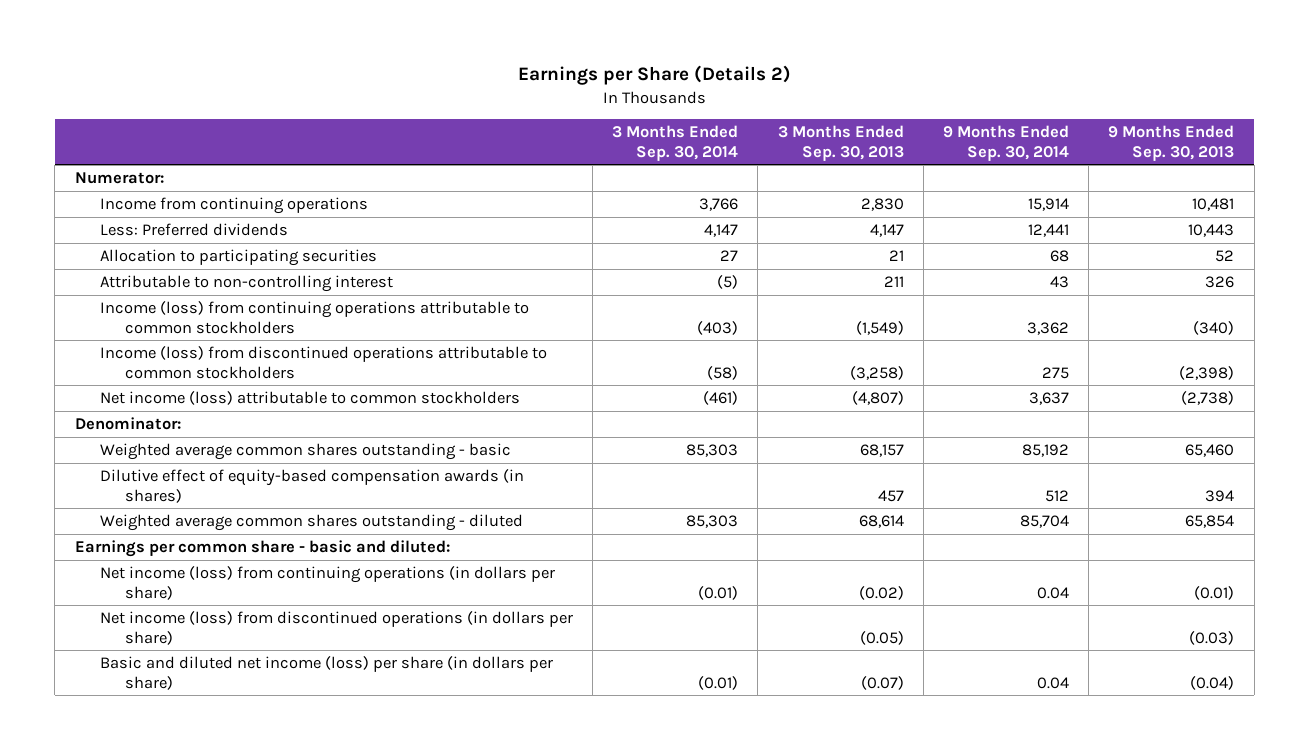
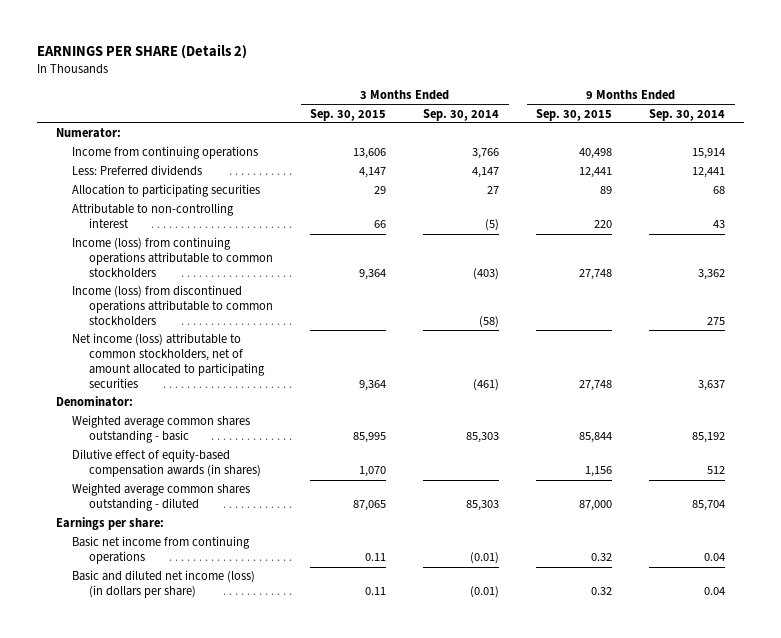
[517,65,791,86] Earnings per Share (Details 2) -> [36,44,247,60] EARNINGS PER SHARE (Details 2)
[777,125,904,161] 3 Months Ended Sep. 30, 2013 -> none
[1108,125,1235,161] 9 Months Ended Sep. 30, 2013 -> none
none -> [310,108,387,121] Sep. 30, 2015
none -> [536,108,613,121] Sep. 30, 2015
[99,390,520,405] Net income (loss) attributable to common stockholders -> [72,333,266,389] Net income (loss) attributable to common stockholders, net of amount allocated to participating securities
[99,610,573,645] Net income (loss) from discontinued operations (in dollars per share) -> none
[74,539,450,557] Earnings per common share - basic and diluted: -> [55,517,164,531] Earnings per share:
[99,565,555,600] Net income (loss) from continuing operations (in dollars per share) -> [72,536,251,565] Basic net income from continuing operations
[99,655,553,690] Basic and diluted net income (loss) per share (in dollars per share) -> [72,570,256,599] Basic and diluted net income (loss) (in dollars per share)

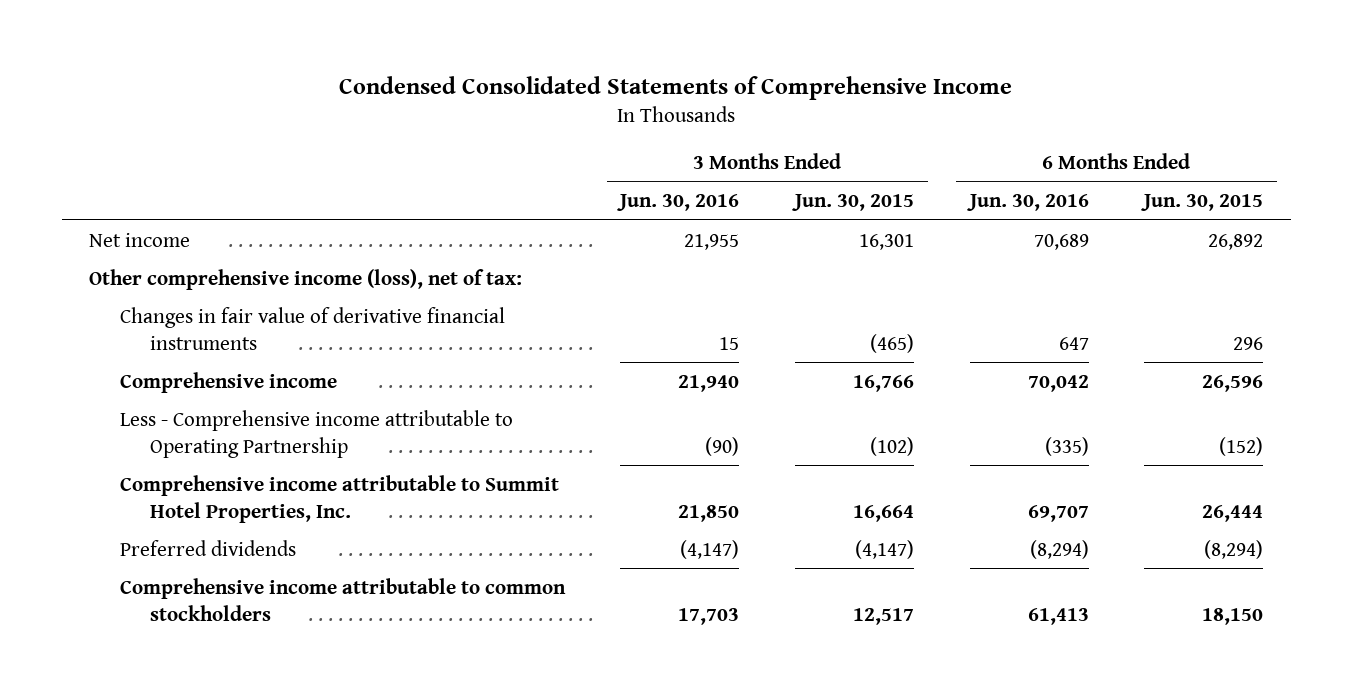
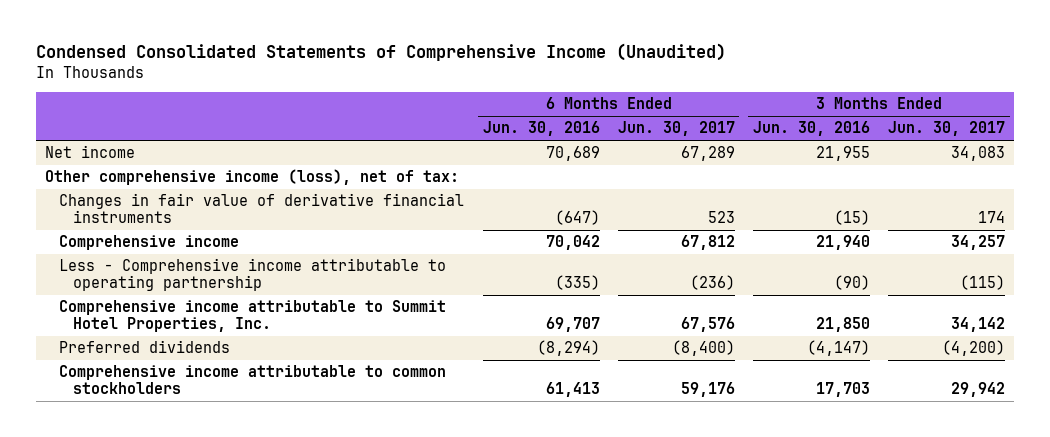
[339,76,1013,101] Condensed Consolidated Statements of Comprehensive Income -> [36,43,727,62] Condensed Consolidated Statements of Comprehensive Income (Unaudited)
[792,194,915,212] Jun. 30, 2015 -> none
[1141,194,1264,212] Jun. 30, 2015 -> none
none -> [617,121,735,137] Jun. 30, 2017
none -> [888,121,1006,137] Jun. 30, 2017
[719,336,740,350] 15 -> [833,209,870,225] (15)
[1058,336,1089,350] 647 -> [554,209,600,225] (647)
[119,409,513,458] Less - Comprehensive income attributable to Operating Partnership -> [59,258,447,291] Less - Comprehensive income attributable to operating partnership

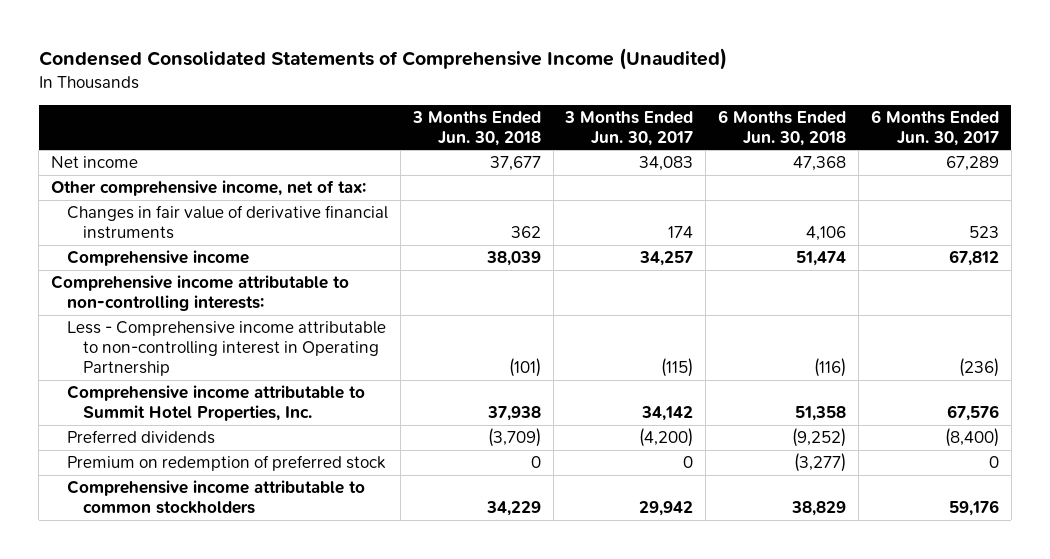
[482,121,600,137] Jun. 30, 2016 -> none
[752,121,870,137] Jun. 30, 2016 -> none
none -> [411,110,541,146] 3 Months Ended Jun. 30, 2018
none -> [718,109,847,146] 6 Months Ended Jun. 30, 2018
[45,169,460,186] Other comprehensive income (loss), net of tax: -> [51,180,367,197] Other comprehensive income, net of tax:
none -> [51,275,350,312] Comprehensive income attributable to non-controlling interests:
[59,258,447,291] Less - Comprehensive income attributable to operating partnership -> [66,321,386,377] Less - Comprehensive income attributable to non-controlling interest in Operating Partnership
none -> [66,455,386,472] Premium on redemption of preferred stock

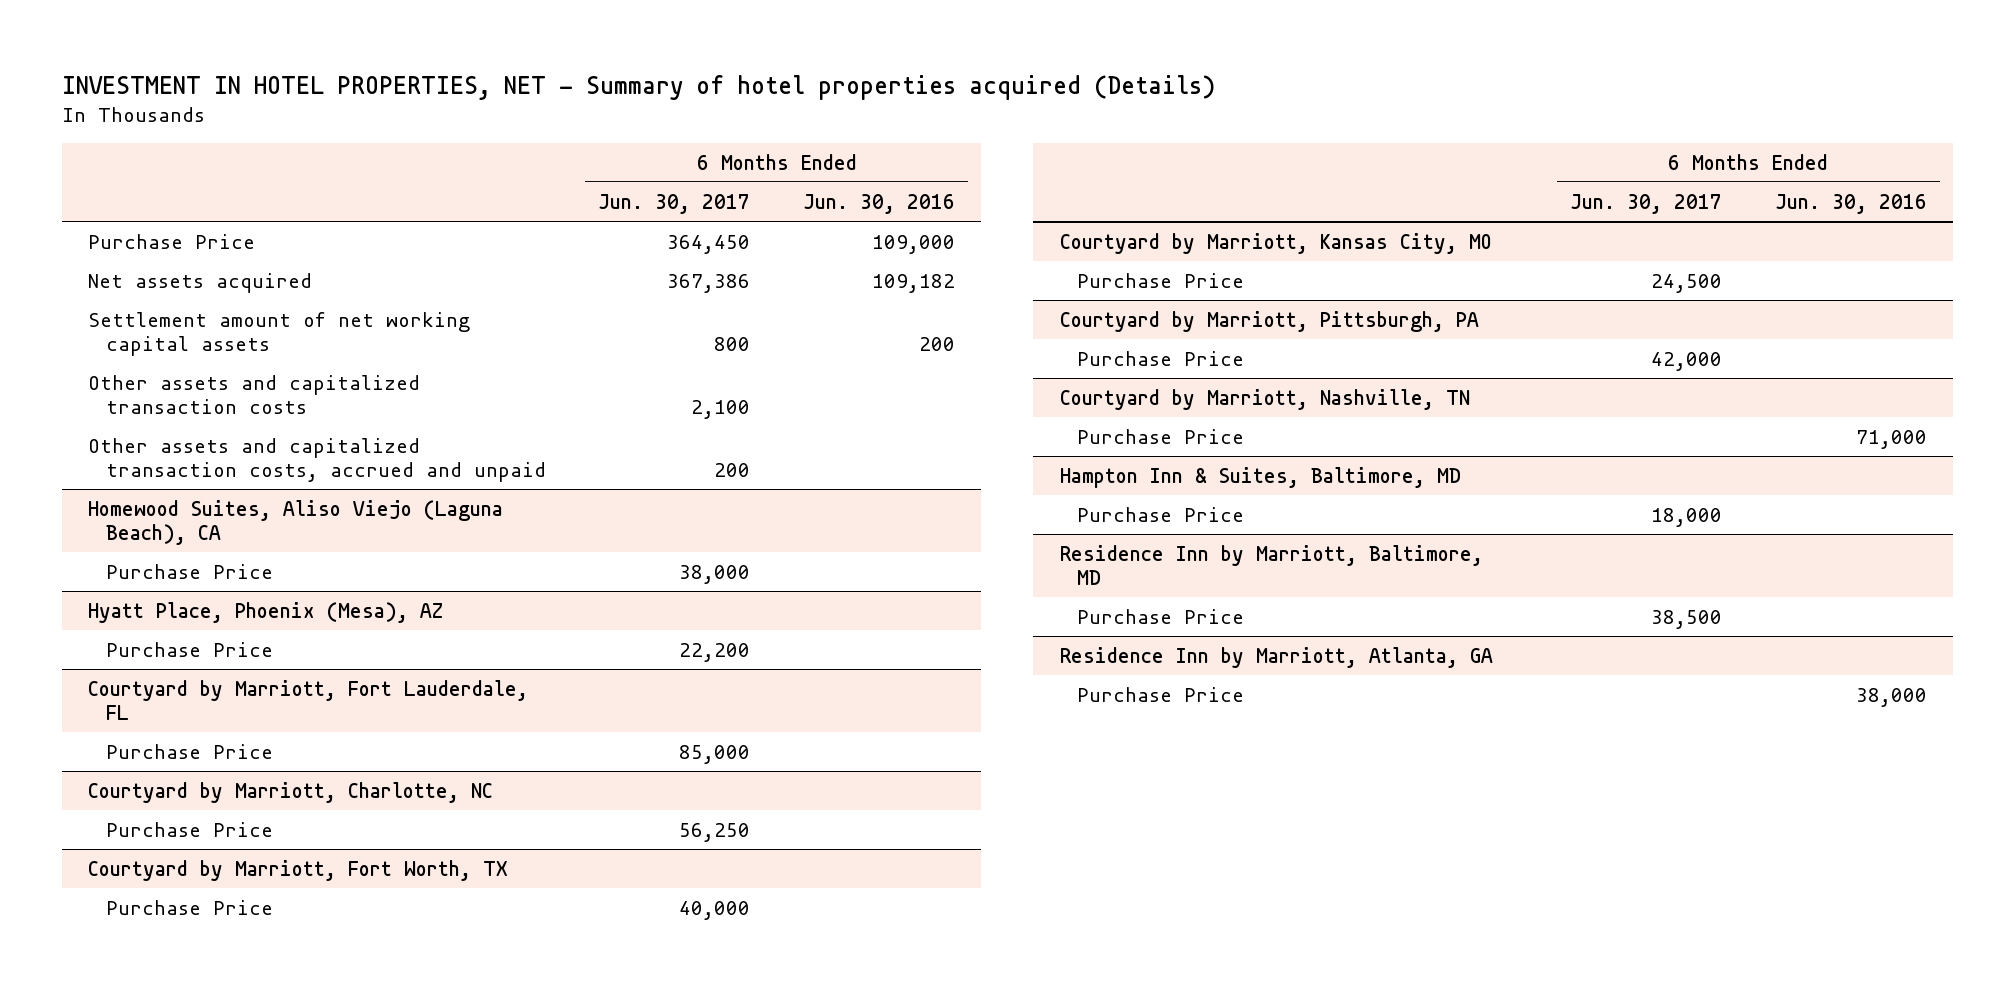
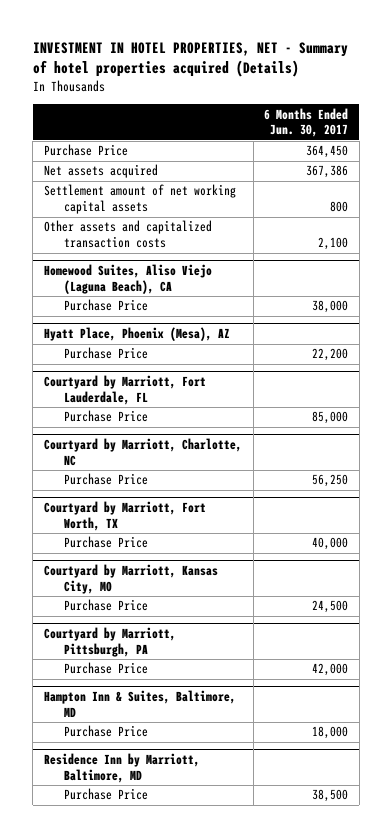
[803,193,956,214] Jun. 30, 2016 -> none
[88,437,546,482] Other assets and capitalized transaction costs, accrued and unpaid -> none
[1059,388,1470,410] Courtyard by Marriott, Nashville, TN -> none
[1077,428,1245,444] Purchase Price -> none
[1059,646,1493,668] Residence Inn by Marriott, Atlanta, GA -> none
[1077,686,1245,702] Purchase Price -> none

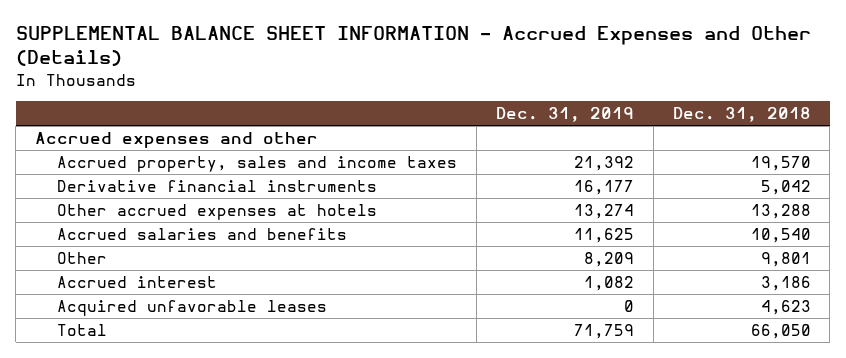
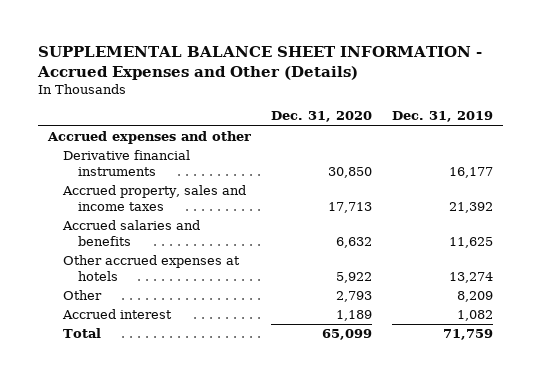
[672,107,811,123] Dec. 31, 2018 -> none
none -> [270,111,372,123] Dec. 31, 2020
[56,156,457,173] Accrued property, sales and income taxes -> [62,185,247,211] Accrued property, sales and income taxes
[56,204,377,221] Other accrued expenses at hotels -> [63,255,241,281] Other accrued expenses at hotels
[56,300,327,317] Acquired unfavorable leases -> none

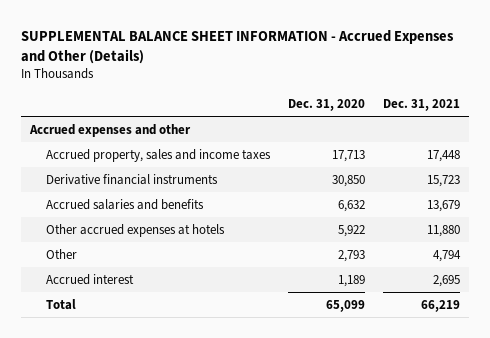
[391,111,493,123] Dec. 31, 2019 -> none
none -> [383,98,461,111] Dec. 31, 2021
[63,150,191,176] Derivative financial instruments -> [45,173,218,185] Derivative financial instruments

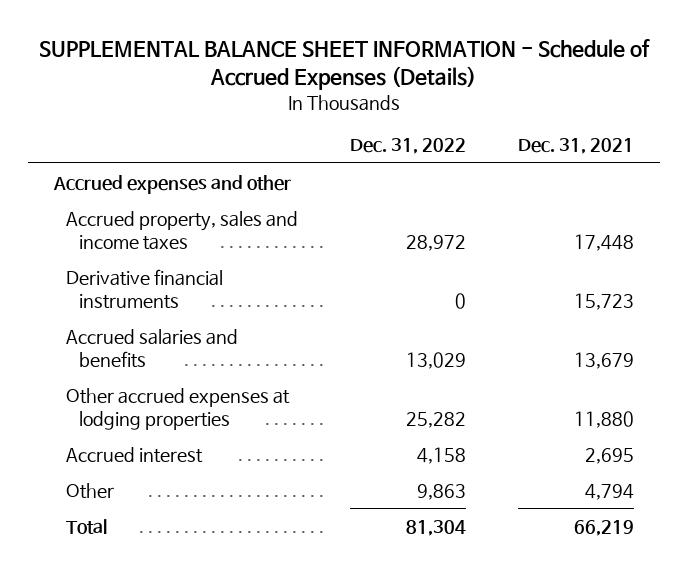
[20,29,454,64] SUPPLEMENTAL BALANCE SHEET INFORMATION - Accrued Expenses and Other (Details) -> [38,38,650,91] SUPPLEMENTAL BALANCE SHEET INFORMATION - Schedule of Accrued Expenses (Details)
[288,98,366,111] Dec. 31, 2020 -> none
none -> [350,138,467,155] Dec. 31, 2022
[45,223,225,237] Other accrued expenses at hotels -> [66,387,291,430] Other accrued expenses at lodging properties
[45,248,77,259] Other -> [66,482,115,499] Other

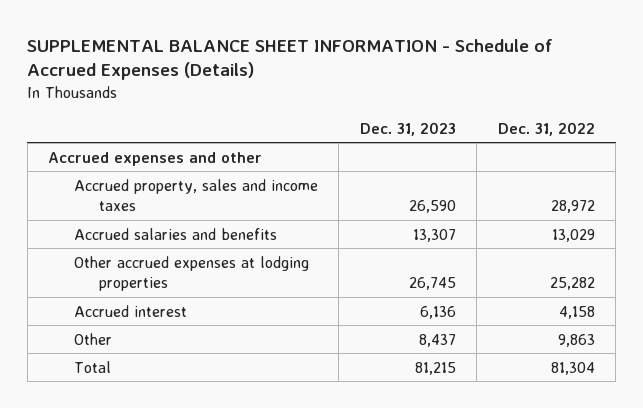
[518,138,635,155] Dec. 31, 2021 -> none
none -> [359,121,456,136] Dec. 31, 2023
[66,268,224,309] Derivative financial instruments -> none

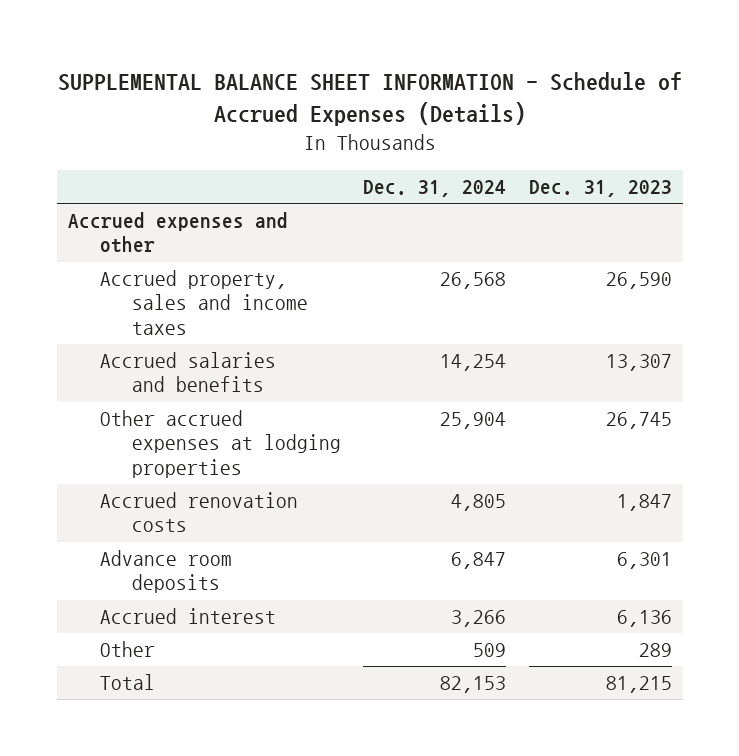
[497,121,595,136] Dec. 31, 2022 -> none
none -> [363,180,507,198] Dec. 31, 2024
none -> [99,492,298,533] Accrued renovation costs
none -> [99,550,232,594] Advance room deposits
[418,333,456,347] 8,437 -> [638,643,672,658] 289

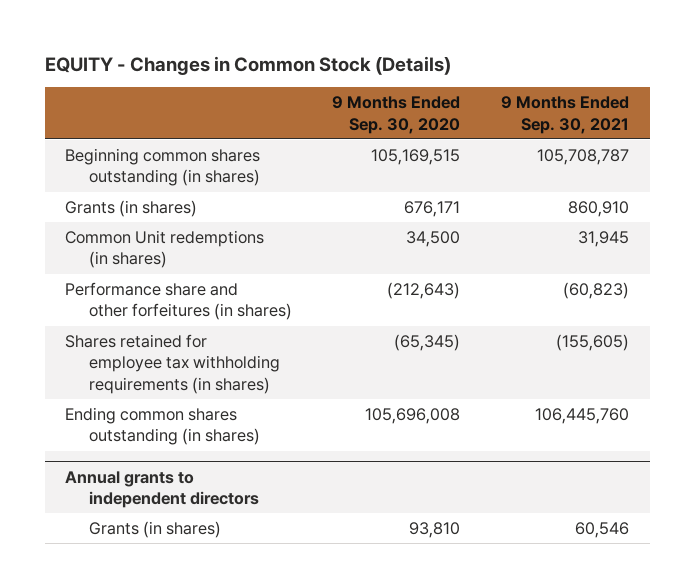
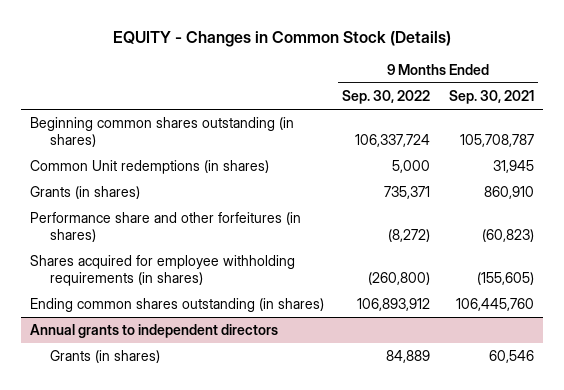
[332,96,461,134] 9 Months Ended Sep. 30, 2020 -> none
none -> [342,90,431,105] Sep. 30, 2022
[65,200,198,218] Grants (in shares) -> [29,186,140,200] Grants (in shares)
[65,334,280,394] Shares retained for employee tax withholding requirements (in shares) -> [29,255,295,287] Shares acquired for employee withholding requirements (in shares)

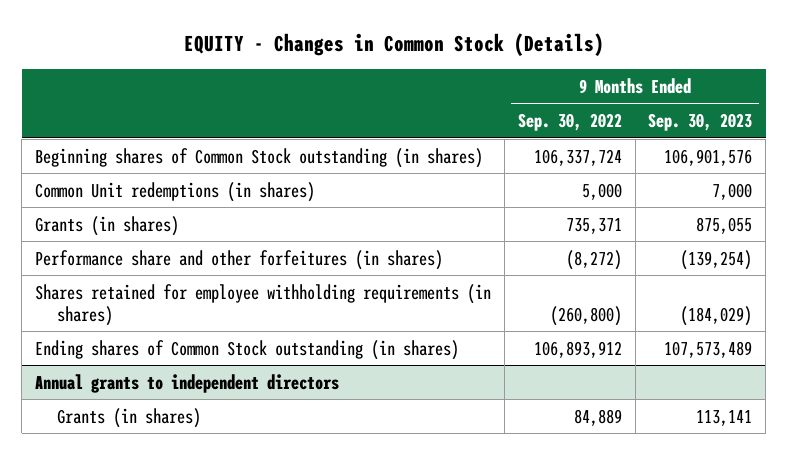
[448,90,534,105] Sep. 30, 2021 -> none
none -> [648,113,753,132] Sep. 30, 2023
[29,117,294,148] Beginning common shares outstanding (in shares) -> [35,147,484,168] Beginning shares of Common Stock outstanding (in shares)
[29,255,295,287] Shares acquired for employee withholding requirements (in shares) -> [35,283,492,326] Shares retained for employee withholding requirements (in shares)
[29,298,324,313] Ending common shares outstanding (in shares) -> [35,339,460,360] Ending shares of Common Stock outstanding (in shares)

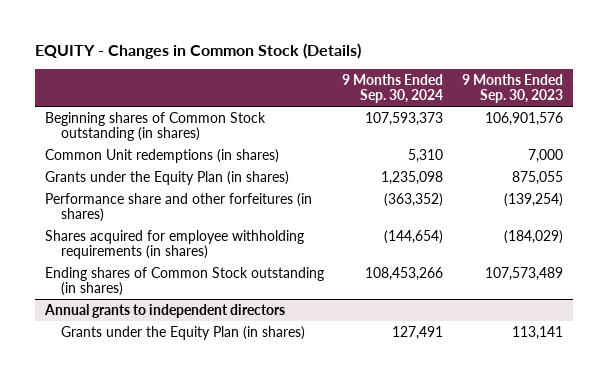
[517,113,622,132] Sep. 30, 2022 -> none
none -> [342,73,444,104] 9 Months Ended Sep. 30, 2024
[35,215,180,236] Grants (in shares) -> [44,170,289,185] Grants under the Equity Plan (in shares)
[35,283,492,326] Shares retained for employee withholding requirements (in shares) -> [44,229,304,260] Shares acquired for employee withholding requirements (in shares)
[56,407,201,428] Grants (in shares) -> [60,325,305,340] Grants under the Equity Plan (in shares)

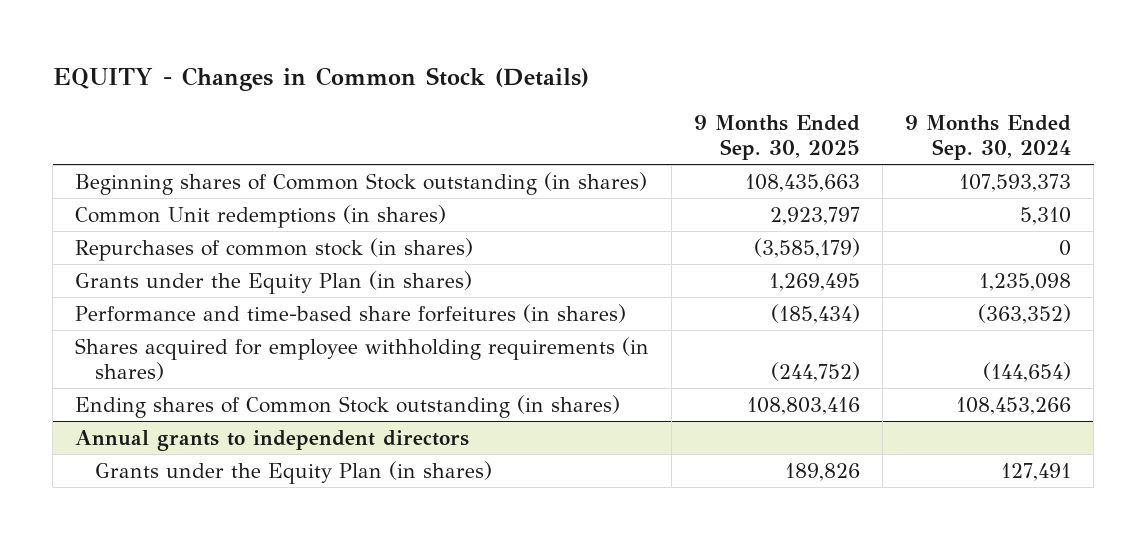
[462,73,564,104] 9 Months Ended Sep. 30, 2023 -> none
none -> [694,114,861,161] 9 Months Ended Sep. 30, 2025
none -> [75,237,474,261] Repurchases of common stock (in shares)
[44,192,312,223] Performance share and other forfeitures (in shares) -> [75,303,627,323] Performance and time-based share forfeitures (in shares)

